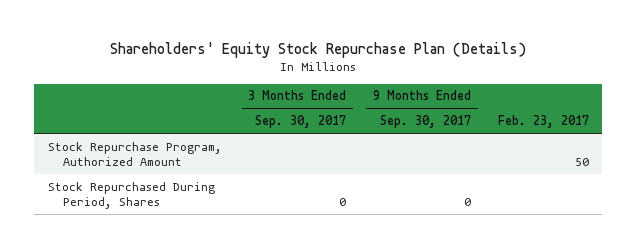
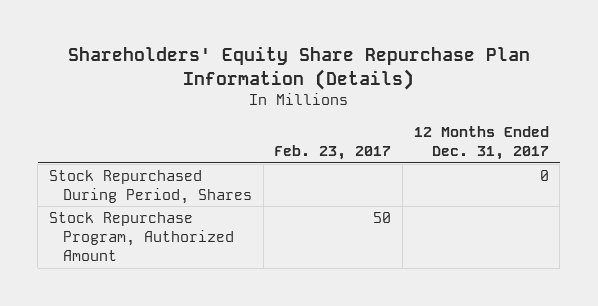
[110,41,527,58] Shareholders' Equity Stock Repurchase Plan (Details) -> [67,46,530,90] Shareholders' Equity Share Repurchase Plan Information (Details)
[255,115,347,129] 3 Months Ended Sep. 30, 2017 -> none
[379,115,471,129] 9 Months Ended Sep. 30, 2017 -> none
none -> [413,126,549,161] 12 Months Ended Dec. 31, 2017
[47,141,222,167] Stock Repurchase Program, Authorized Amount -> [49,211,235,262] Stock Repurchase Program, Authorized Amount

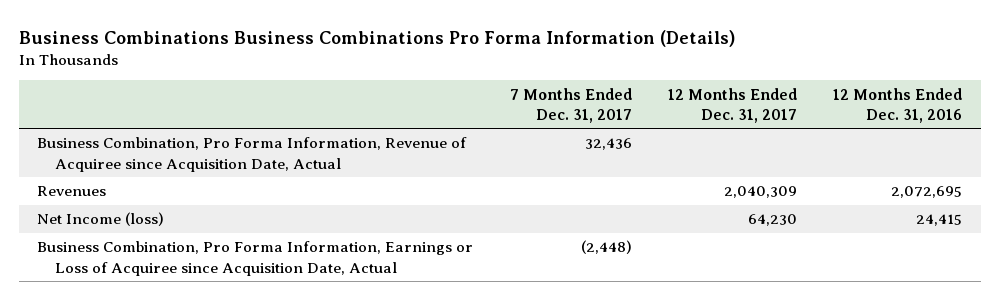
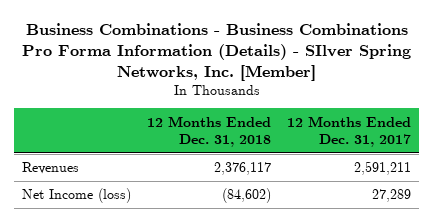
[19,29,736,47] Business Combinations Business Combinations Pro Forma Information (Details) -> [21,23,411,81] Business Combinations - Business Combinations Pro Forma Information (Details) - SIlver Spring Networks, Inc. [Member]
[509,87,632,123] 7 Months Ended Dec. 31, 2017 -> none
[833,87,963,123] 12 Months Ended Dec. 31, 2016 -> none
none -> [147,115,272,147] 12 Months Ended Dec. 31, 2018
[37,137,468,172] Business Combination, Pro Forma Information, Revenue of Acquiree since Acquisition Date, Actual -> none
[37,241,474,276] Business Combination, Pro Forma Information, Earnings or Loss of Acquiree since Acquisition Date, Actual -> none
[724,186,798,199] 2,040,309 -> [354,161,412,176] 2,591,211
[748,214,798,227] 64,230 -> [372,189,412,203] 27,289

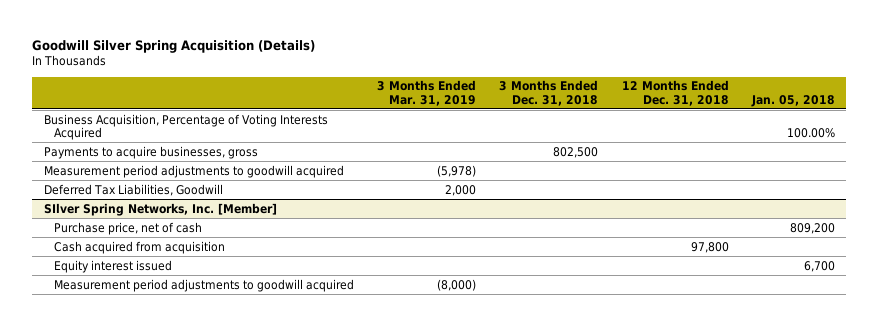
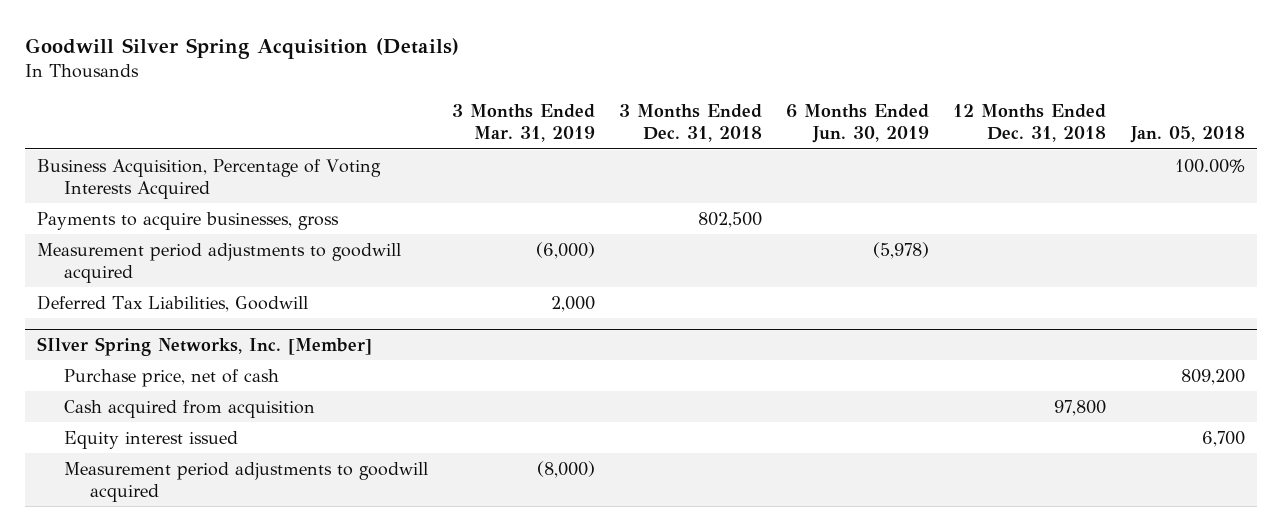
none -> [786,103,930,144] 6 Months Ended Jun. 30, 2019
[437,164,477,177] (5,978) -> [536,241,596,259] (6,000)

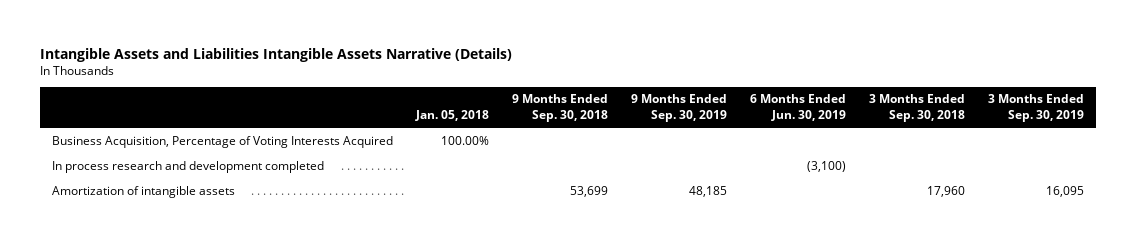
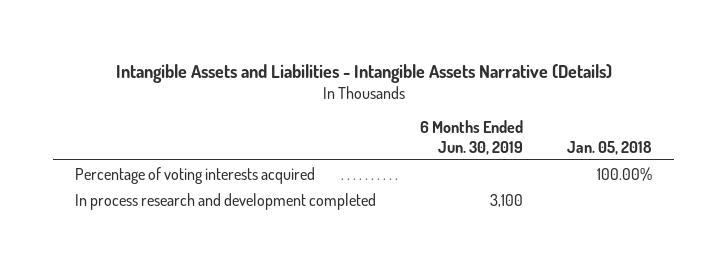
[40,47,513,62] Intangible Assets and Liabilities Intangible Assets Narrative (Details) -> [115,63,612,83] Intangible Assets and Liabilities - Intangible Assets Narrative (Details)
[511,94,608,122] 9 Months Ended Sep. 30, 2018 -> none
[631,94,728,122] 9 Months Ended Sep. 30, 2019 -> none
[869,94,966,122] 3 Months Ended Sep. 30, 2018 -> none
[988,94,1085,122] 3 Months Ended Sep. 30, 2019 -> none
[51,185,235,198] Amortization of intangible assets -> none
[51,135,393,148] Business Acquisition, Percentage of Voting Interests Acquired -> [74,166,315,184] Percentage of voting interests acquired
[807,160,847,172] (3,100) -> [490,193,524,207] 3,100

